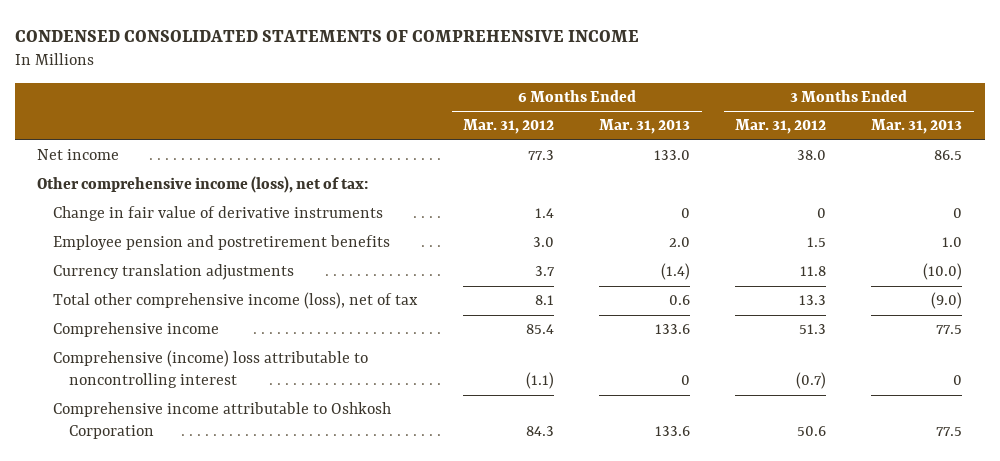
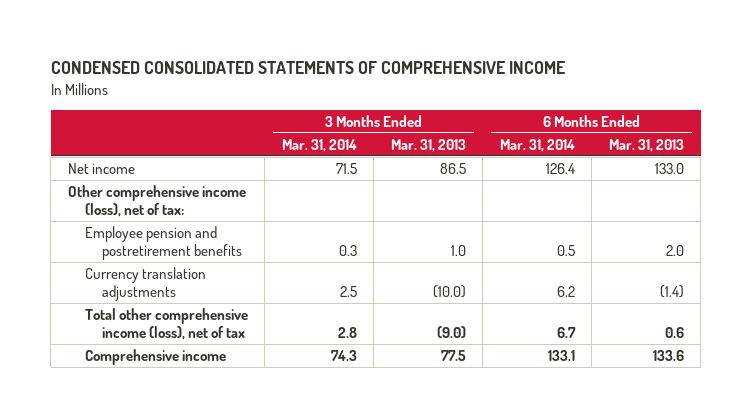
[463,119,555,135] Mar. 31, 2012 -> none
[735,119,827,135] Mar. 31, 2012 -> none
none -> [281,138,357,152] Mar. 31, 2014
none -> [499,138,575,152] Mar. 31, 2014
[53,206,384,222] Change in fair value of derivative instruments -> none
[53,350,369,389] Comprehensive (income) loss attributable to noncontrolling interest -> none
[53,402,392,440] Comprehensive income attributable to Oshkosh Corporation -> none

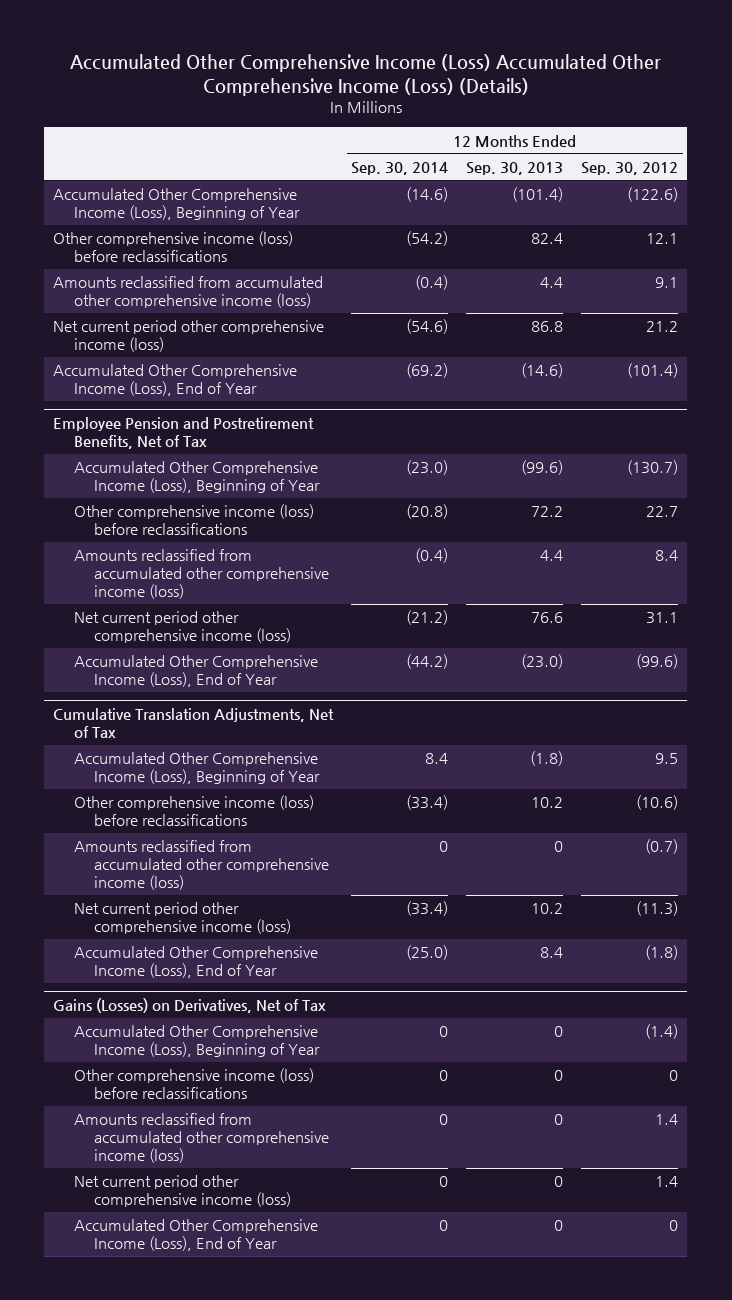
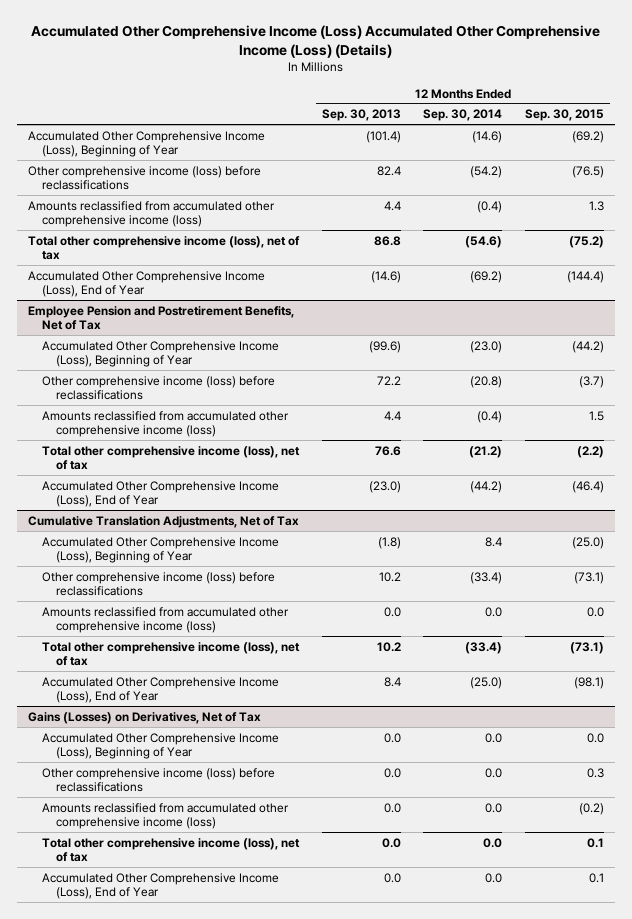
[581,161,679,175] Sep. 30, 2012 -> none
none -> [525,109,605,122] Sep. 30, 2015
[53,320,325,353] Net current period other comprehensive income (loss) -> [28,235,301,261] Total other comprehensive income (loss), net of tax
[73,611,291,644] Net current period other comprehensive income (loss) -> [42,445,301,471] Total other comprehensive income (loss), net of tax
[439,841,449,853] 0 -> [485,606,503,617] 0.0
[554,841,564,853] 0 -> [383,606,401,617] 0.0
[73,902,291,935] Net current period other comprehensive income (loss) -> [42,641,301,667] Total other comprehensive income (loss), net of tax
[439,1026,449,1038] 0 -> [485,732,503,743] 0.0
[554,1026,564,1038] 0 -> [383,732,401,743] 0.0
[439,1070,449,1082] 0 -> [485,767,503,778] 0.0
[554,1070,564,1082] 0 -> [383,767,401,778] 0.0
[439,1114,449,1126] 0 -> [485,802,503,813] 0.0
[554,1114,564,1126] 0 -> [383,802,401,813] 0.0
[73,1175,291,1208] Net current period other comprehensive income (loss) -> [42,837,301,863] Total other comprehensive income (loss), net of tax
[439,1176,449,1188] 0 -> [483,837,503,848] 0.0
[554,1176,564,1188] 0 -> [381,837,401,848] 0.0
[439,1220,449,1232] 0 -> [485,872,503,883] 0.0
[554,1220,564,1232] 0 -> [383,872,401,883] 0.0

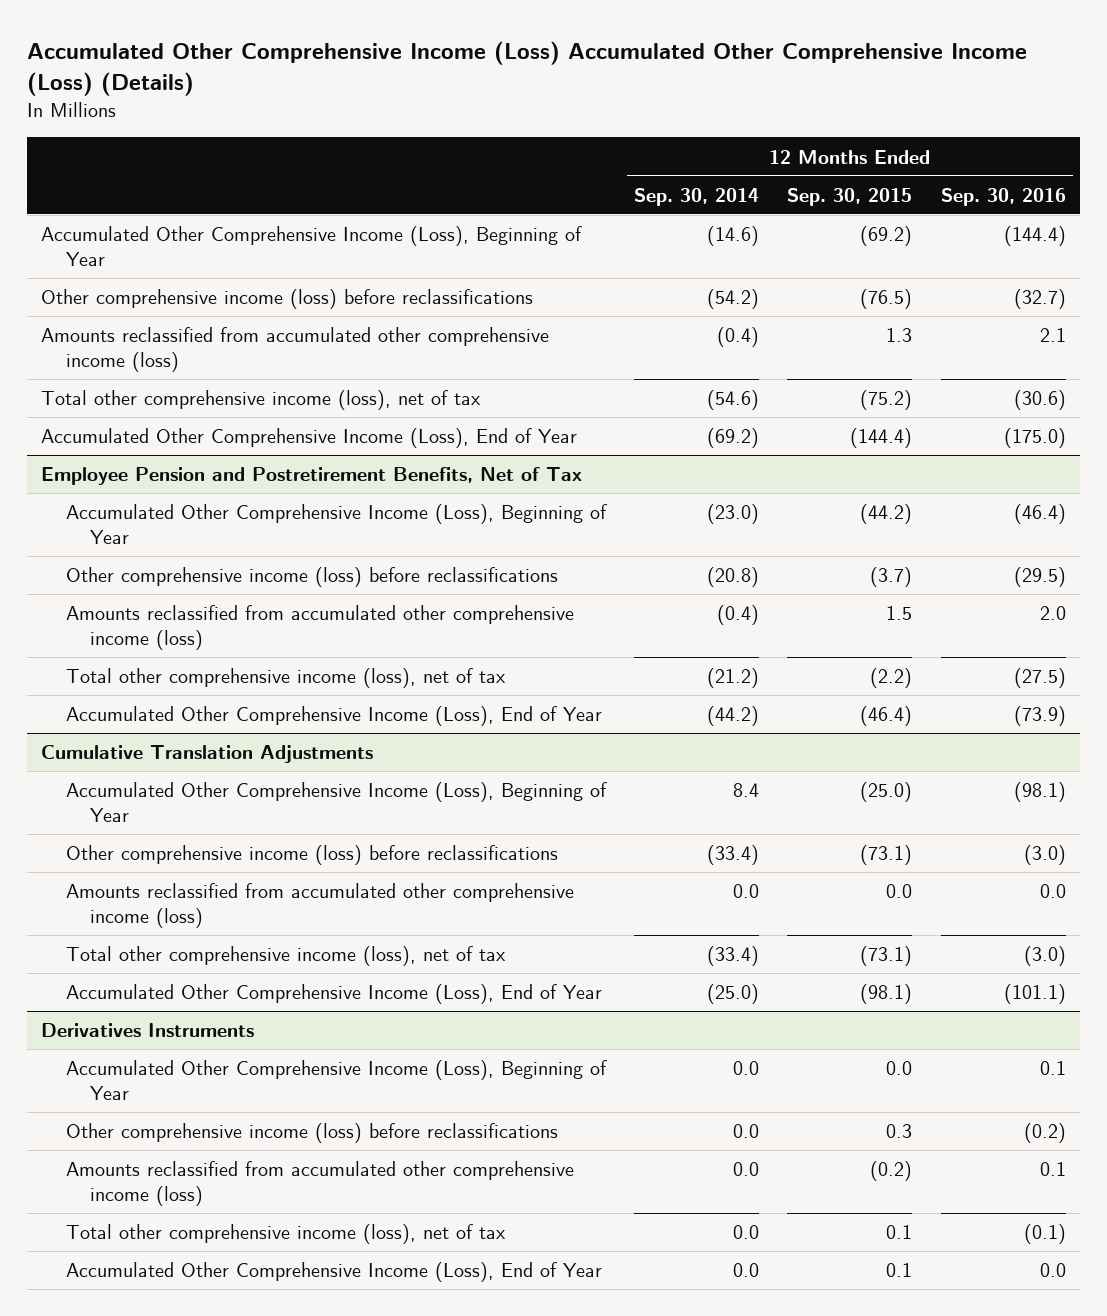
[321,109,401,122] Sep. 30, 2013 -> none
none -> [940,187,1066,206] Sep. 30, 2016
[28,515,300,528] Cumulative Translation Adjustments, Net of Tax -> [41,745,374,764] Cumulative Translation Adjustments
[28,711,262,724] Gains (Losses) on Derivatives, Net of Tax -> [41,1023,255,1038] Derivatives Instruments

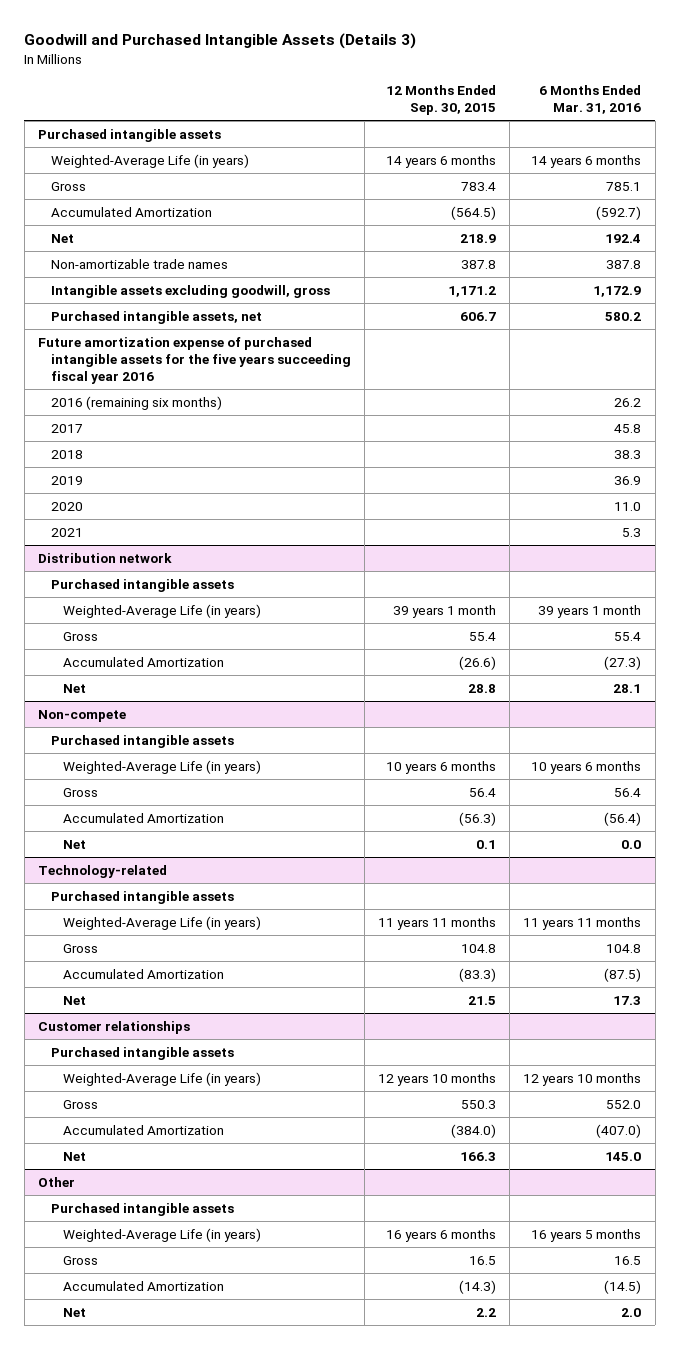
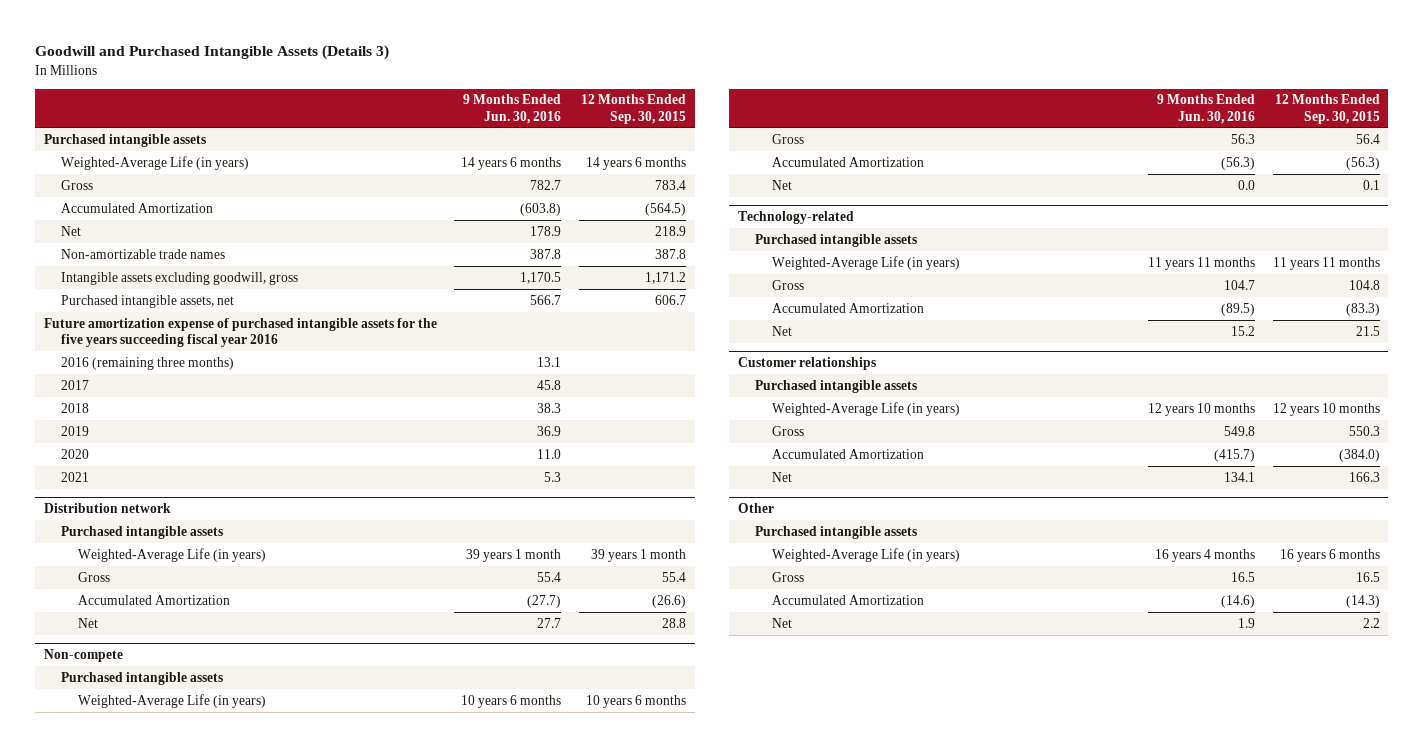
[539,84,642,115] 6 Months Ended Mar. 31, 2016 -> none
none -> [463,94,562,124] 9 Months Ended Jun. 30, 2016
[50,395,222,410] 2016 (remaining six months) -> [61,356,235,370] 2016 (remaining three months)

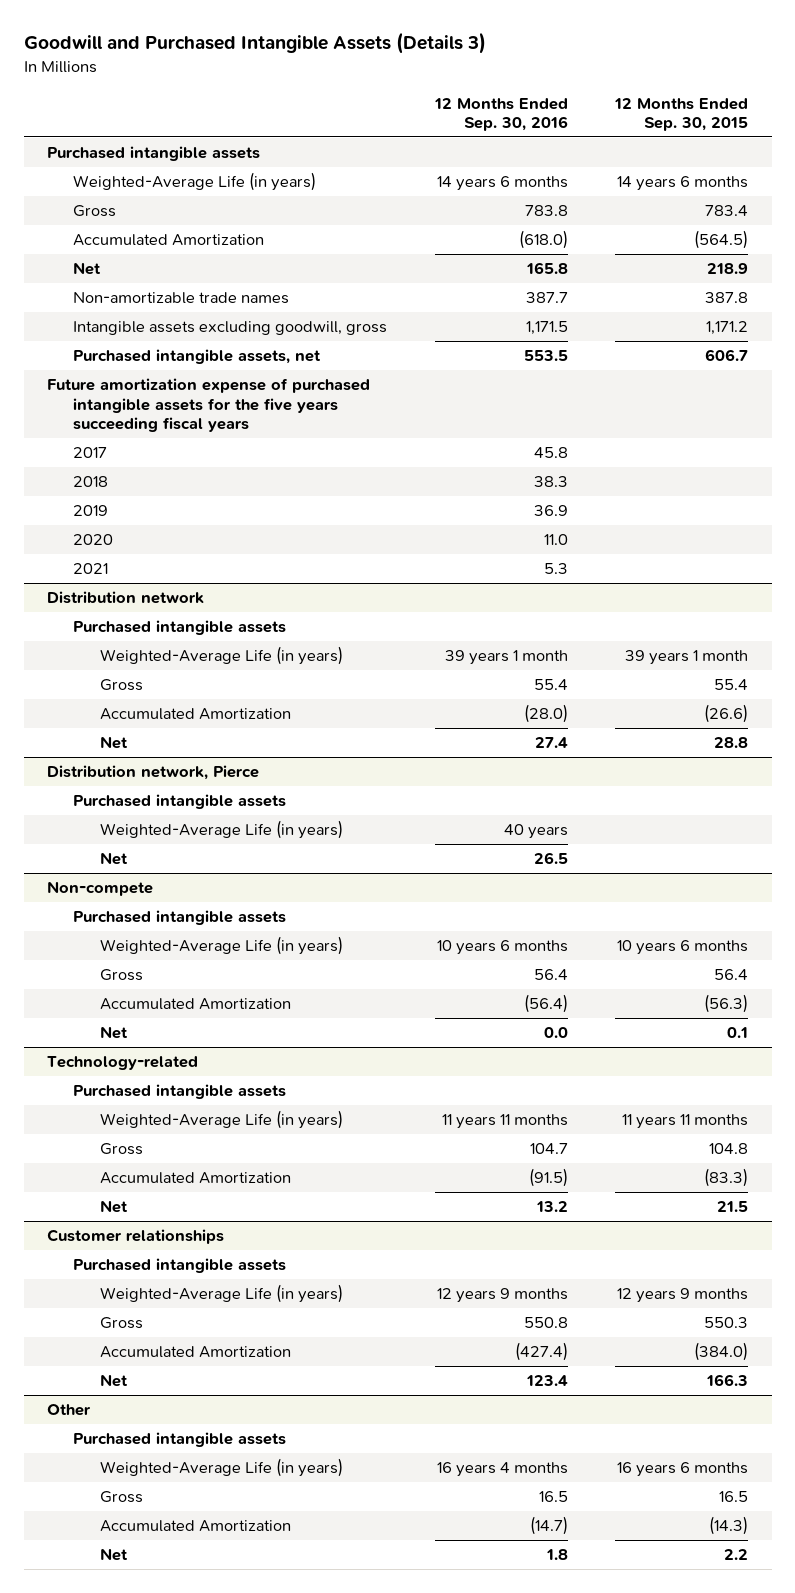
[463,94,562,124] 9 Months Ended Jun. 30, 2016 -> none
none -> [433,97,568,131] 12 Months Ended Sep. 30, 2016
[61,356,235,370] 2016 (remaining three months) -> none
[43,317,437,347] Future amortization expense of purchased intangible assets for the five years succeeding fiscal year 2016 -> [47,378,371,432] Future amortization expense of purchased intangible assets for the five years succeeding fiscal years
none -> [47,765,260,781] Distribution network, Pierce
none -> [73,794,287,810] Purchased intangible assets
none -> [99,820,343,840] Weighted-Average Life (in years)
none -> [99,852,128,866] Net
[1272,402,1380,416] 12 years 10 months -> [617,1288,749,1304] 12 years 9 months

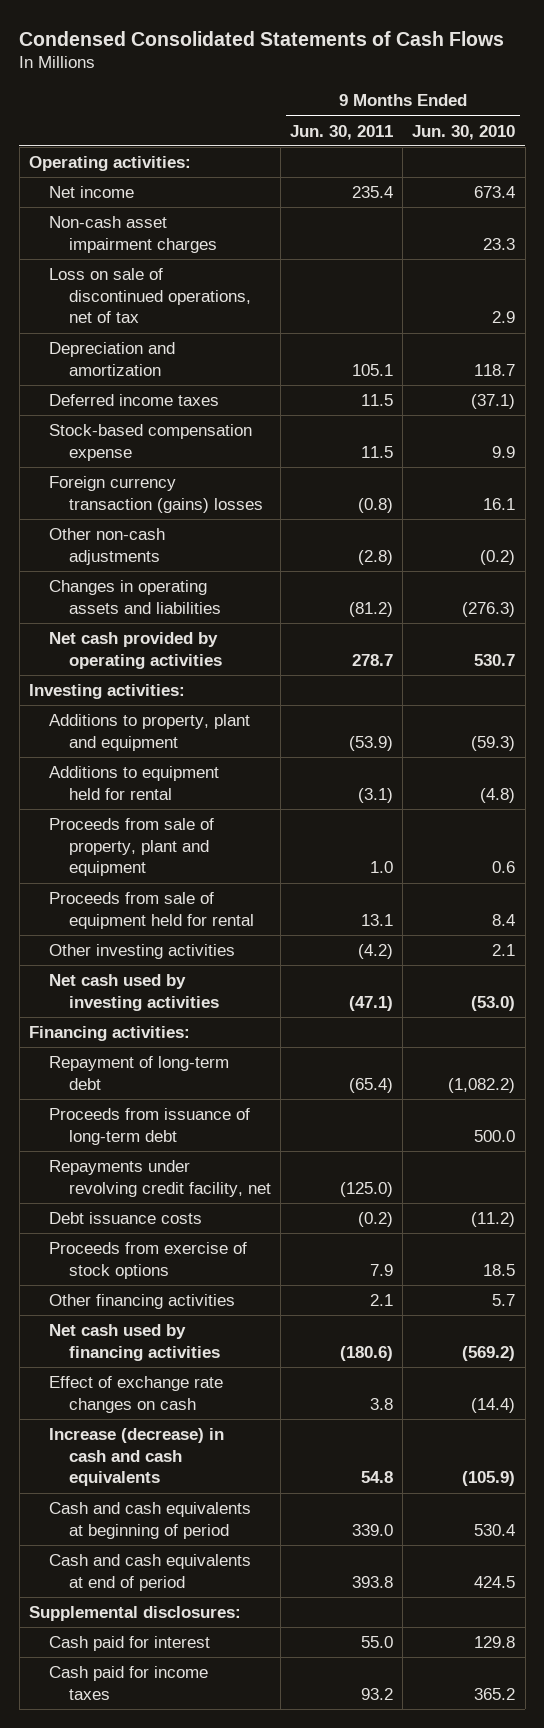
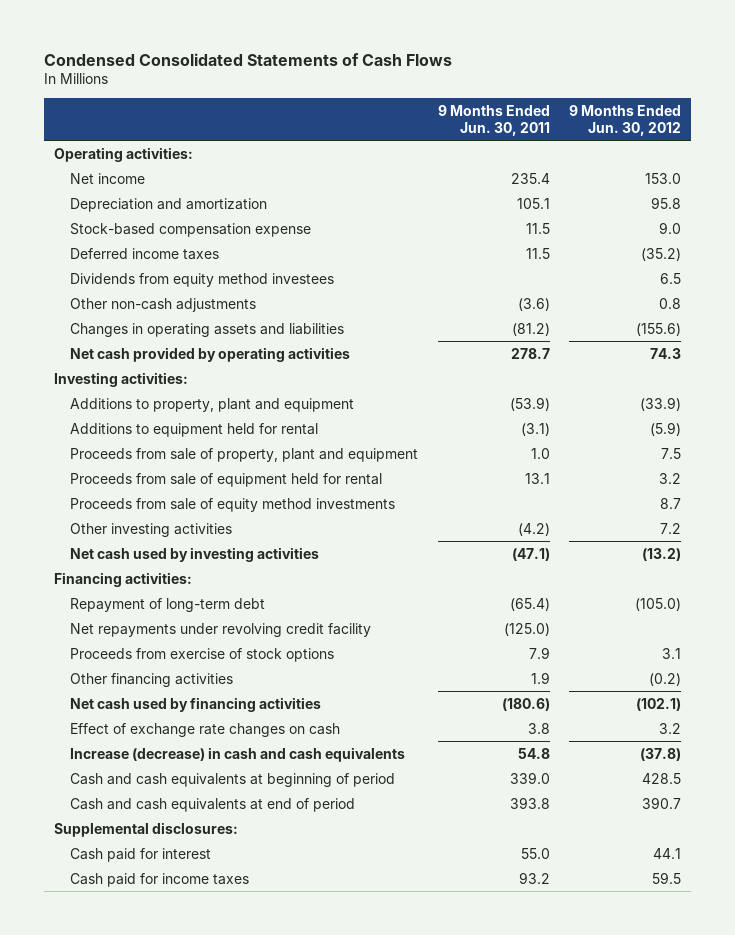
[412,124,516,140] Jun. 30, 2010 -> none
none -> [569,104,682,136] 9 Months Ended Jun. 30, 2012
[49,215,218,253] Non-cash asset impairment charges -> none
[49,267,252,324] Loss on sale of discontinued operations, net of tax -> none
[49,475,264,513] Foreign currency transaction (gains) losses -> none
[49,393,220,406] Deferred income taxes -> [70,247,220,260] Deferred income taxes
none -> [70,272,335,287] Dividends from equity method investees
[358,549,394,565] (2.8) -> [517,297,550,311] (3.6)
none -> [70,497,396,512] Proceeds from sale of equity method investments
[49,1107,251,1145] Proceeds from issuance of long-term debt -> none
[49,1211,203,1224] Debt issuance costs -> none
[49,1159,272,1197] Repayments under revolving credit facility, net -> [70,622,372,637] Net repayments under revolving credit facility
[370,1293,394,1306] 2.1 -> [530,671,550,684] 1.9

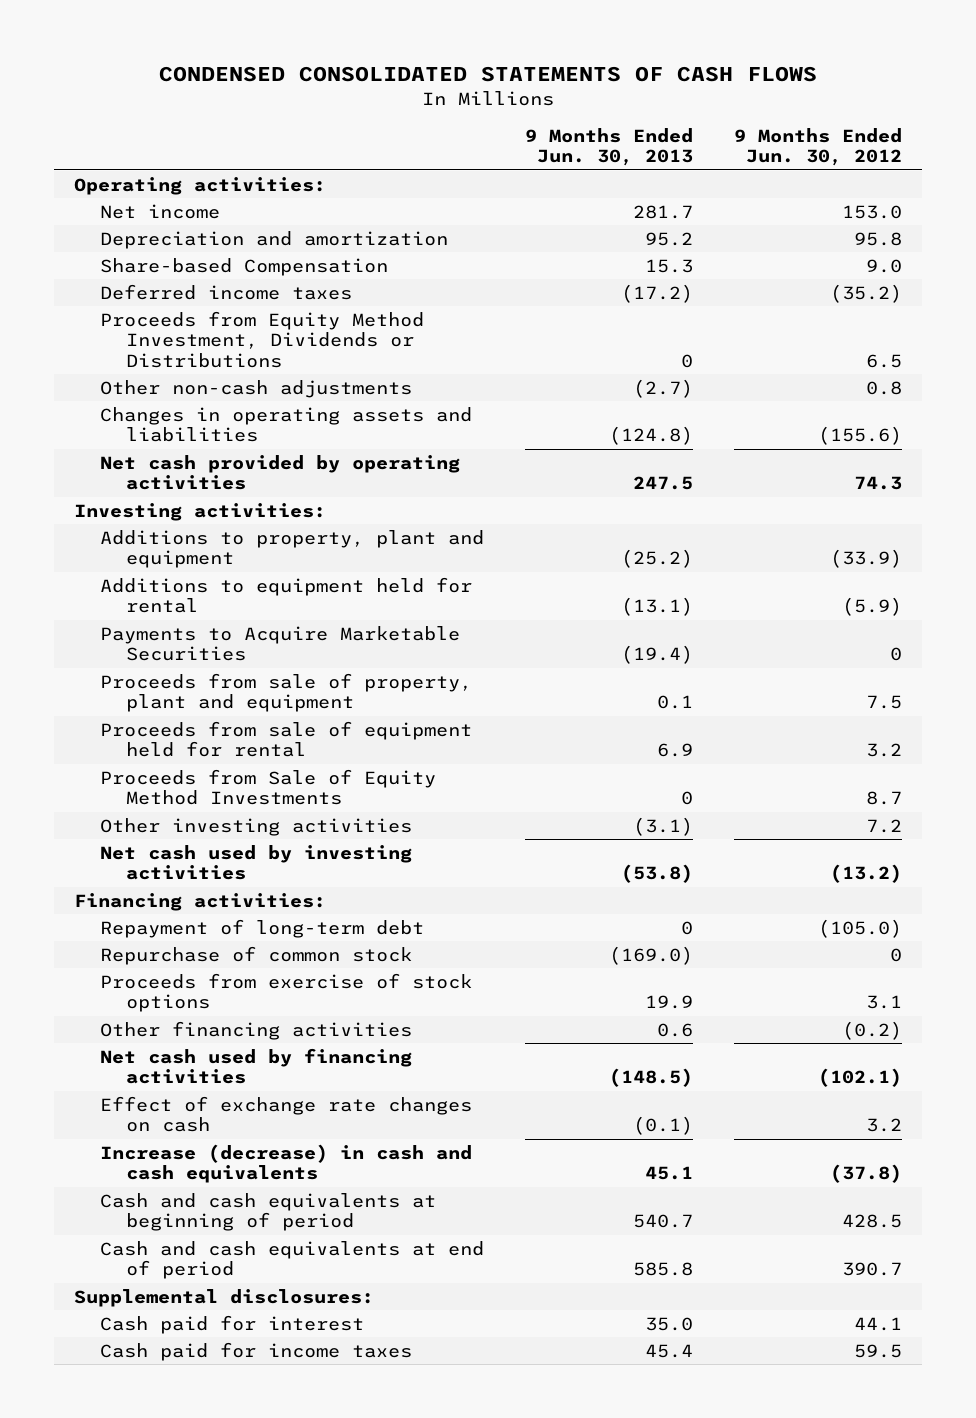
[44,52,453,66] Condensed Consolidated Statements of Cash Flows -> [158,66,817,83] CONDENSED CONSOLIDATED STATEMENTS OF CASH FLOWS
[437,104,550,136] 9 Months Ended Jun. 30, 2011 -> none
none -> [524,127,693,167] 9 Months Ended Jun. 30, 2013
[70,222,312,237] Stock-based compensation expense -> [100,257,389,276] Share-based Compensation
[70,272,335,287] Dividends from equity method investees -> [100,310,425,368] Proceeds from Equity Method Investment, Dividends or Distributions
none -> [100,625,461,662] Payments to Acquire Marketable Securities
[70,497,396,512] Proceeds from sale of equity method investments -> [100,768,437,806] Proceeds from Sale of Equity Method Investments
[70,622,372,637] Net repayments under revolving credit facility -> none
none -> [100,945,413,965] Repurchase of common stock

